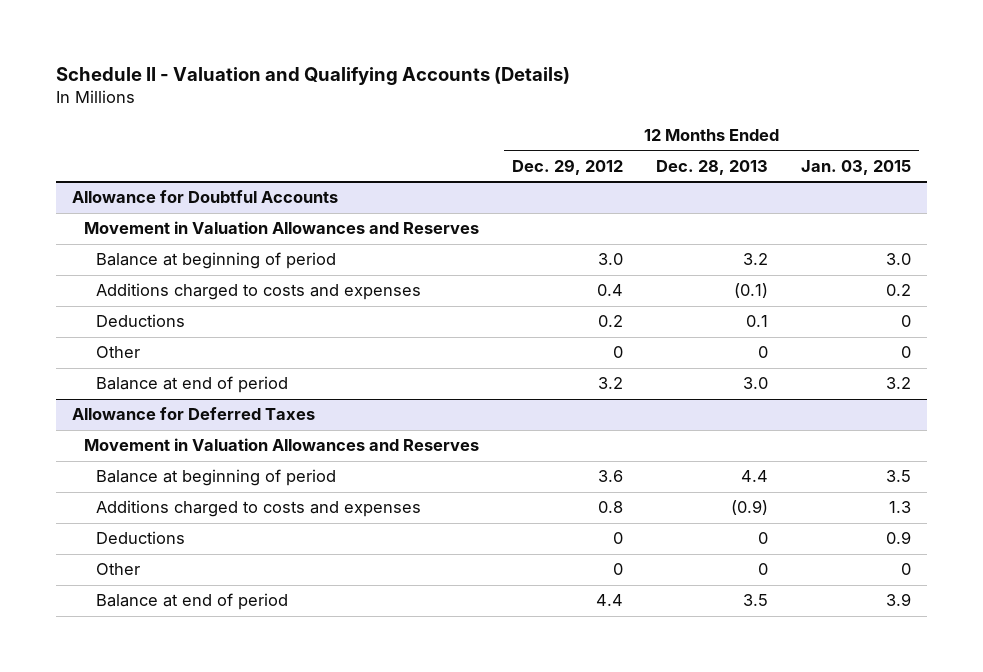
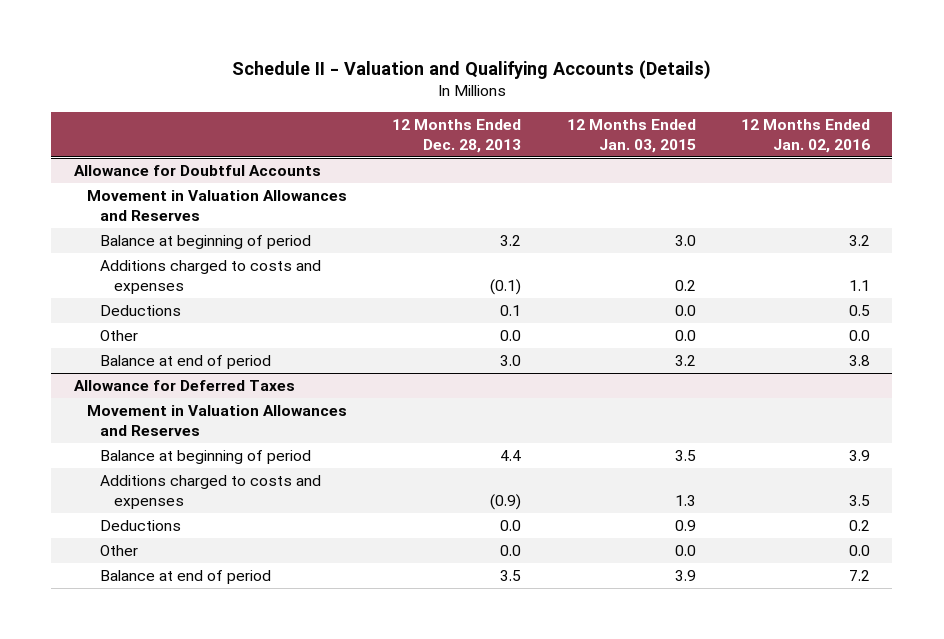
[512,158,624,175] Dec. 29, 2012 -> none
none -> [740,118,870,153] 12 Months Ended Jan. 02, 2016
[900,315,911,328] 0 -> [674,305,696,317] 0.0
[758,346,769,359] 0 -> [500,330,522,342] 0.0
[900,346,911,359] 0 -> [674,330,696,342] 0.0
[758,532,769,545] 0 -> [500,520,522,532] 0.0
[758,563,769,576] 0 -> [500,545,522,557] 0.0
[900,563,911,576] 0 -> [674,545,696,557] 0.0

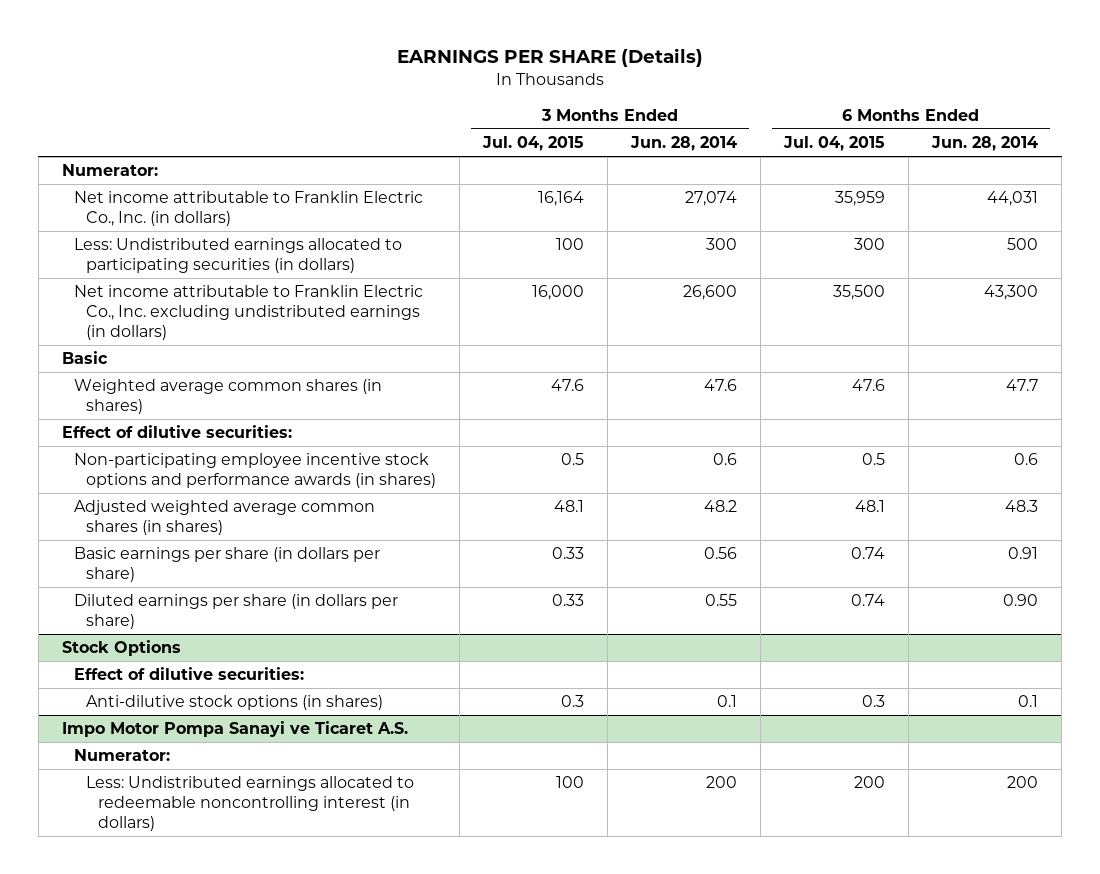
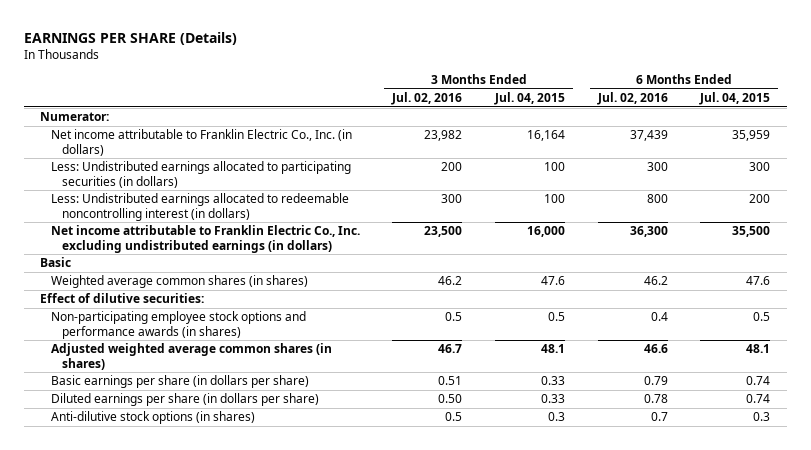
[630,136,738,152] Jun. 28, 2014 -> none
[931,136,1039,152] Jun. 28, 2014 -> none
none -> [391,92,463,106] Jul. 02, 2016
none -> [596,92,668,106] Jul. 02, 2016
none -> [50,193,349,221] Less: Undistributed earnings allocated to redeemable noncontrolling interest (in dollars)
[73,453,436,489] Non-participating employee incentive stock options and performance awards (in shares) -> [50,311,306,339] Non-participating employee stock options and performance awards (in shares)
[61,640,181,657] Stock Options -> none
[73,667,304,681] Effect of dilutive securities: -> none
[61,721,408,738] Impo Motor Pompa Sanayi ve Ticaret A.S. -> none
[73,749,170,762] Numerator: -> none
[85,776,414,832] Less: Undistributed earnings allocated to redeemable noncontrolling interest (in dollars) -> none

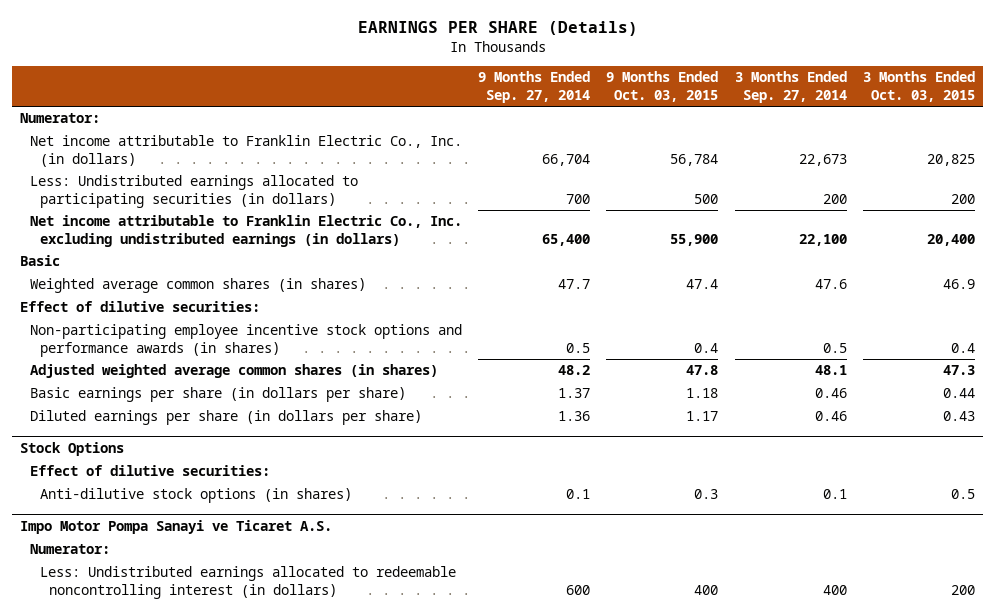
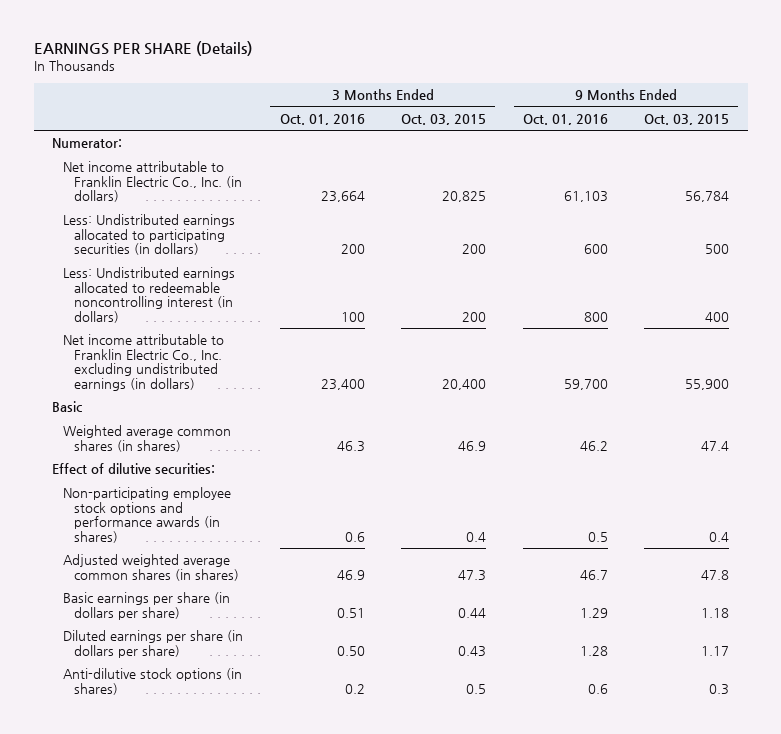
[478,71,591,103] 9 Months Ended Sep. 27, 2014 -> none
[734,71,847,103] 3 Months Ended Sep. 27, 2014 -> none
none -> [279,113,365,125] Oct. 01, 2016
none -> [522,113,608,125] Oct. 01, 2016
none -> [62,267,235,323] Less: Undistributed earnings allocated to redeemable noncontrolling interest (in dollars)
[29,324,462,357] Non-participating employee incentive stock options and performance awards (in shares) -> [62,487,231,543] Non-participating employee stock options and performance awards (in shares)
[19,442,124,457] Stock Options -> none
[29,465,270,477] Effect of dilutive securities: -> none
[19,520,332,535] Impo Motor Pompa Sanayi ve Ticaret A.S. -> none
[29,544,110,555] Numerator: -> none
[39,566,456,599] Less: Undistributed earnings allocated to redeemable noncontrolling interest (in dollars) -> none

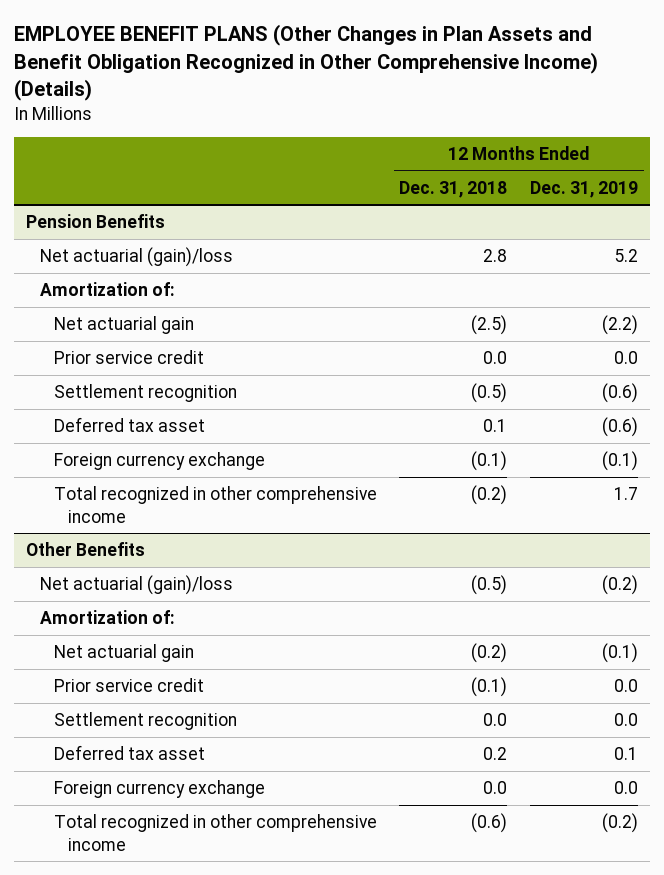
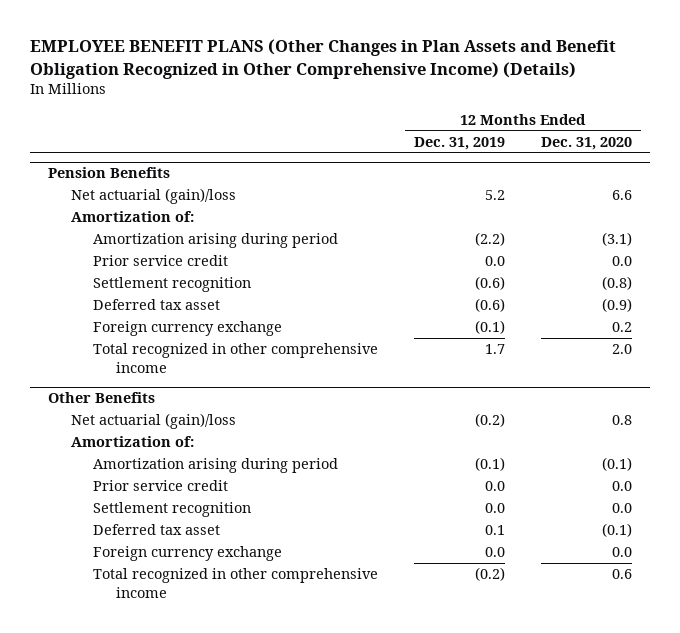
[399,180,508,198] Dec. 31, 2018 -> none
none -> [541,136,633,150] Dec. 31, 2020
[53,315,194,334] Net actuarial gain -> [93,233,339,249] Amortization arising during period
[53,643,194,662] Net actuarial gain -> [93,458,339,474] Amortization arising during period

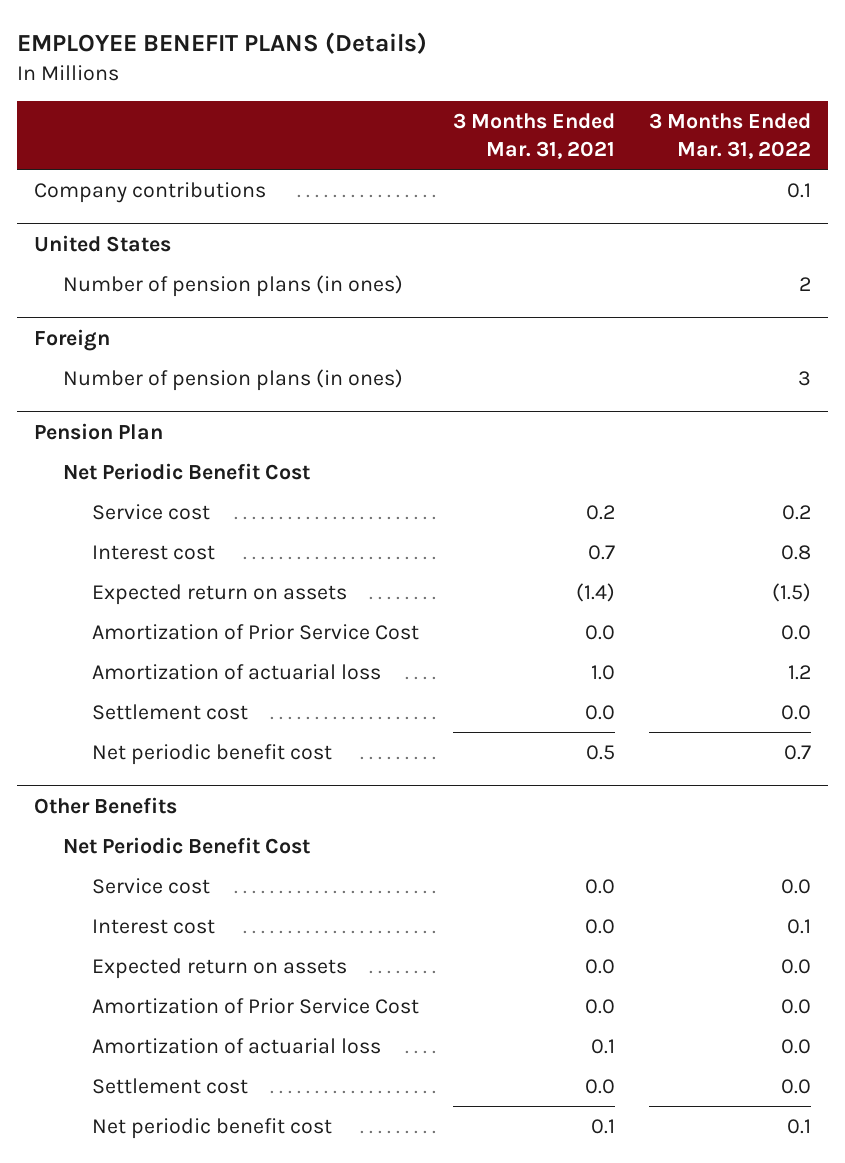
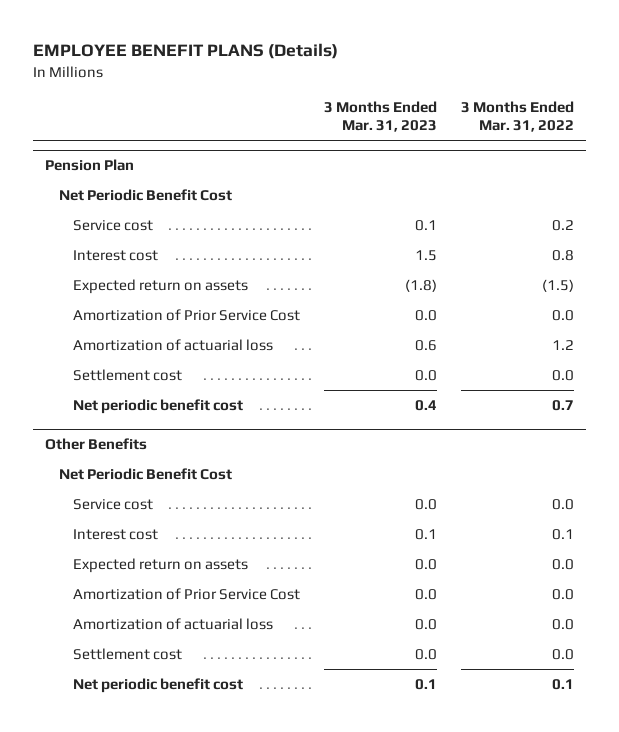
[452,113,615,159] 3 Months Ended Mar. 31, 2021 -> none
none -> [323,100,437,133] 3 Months Ended Mar. 31, 2023
[34,181,267,203] Company contributions -> none
[34,234,172,252] United States -> none
[63,274,404,297] Number of pension plans (in ones) -> none
[34,328,111,351] Foreign -> none
[63,368,404,391] Number of pension plans (in ones) -> none

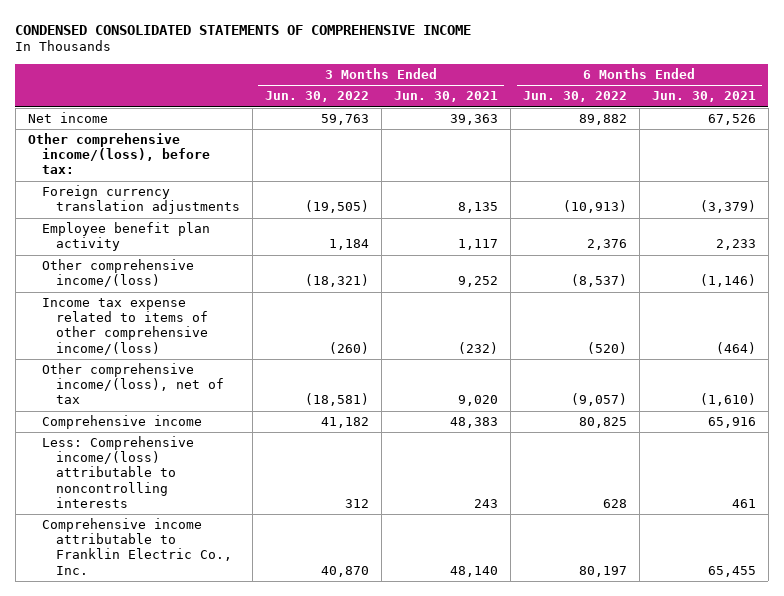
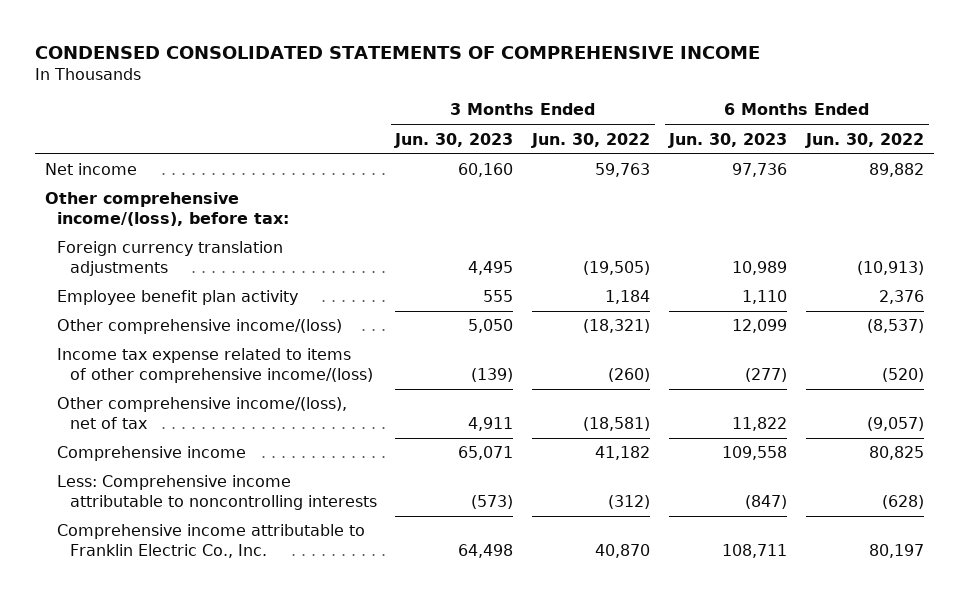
[393,91,498,103] Jun. 30, 2021 -> none
[651,91,756,103] Jun. 30, 2021 -> none
none -> [394,132,514,148] Jun. 30, 2023
none -> [668,132,788,148] Jun. 30, 2023
[41,436,194,508] Less: Comprehensive income/(loss) attributable to noncontrolling interests -> [57,475,377,510] Less: Comprehensive income attributable to noncontrolling interests
[344,498,369,508] 312 -> [608,494,651,509] (312)
[602,498,627,508] 628 -> [882,494,925,509] (628)

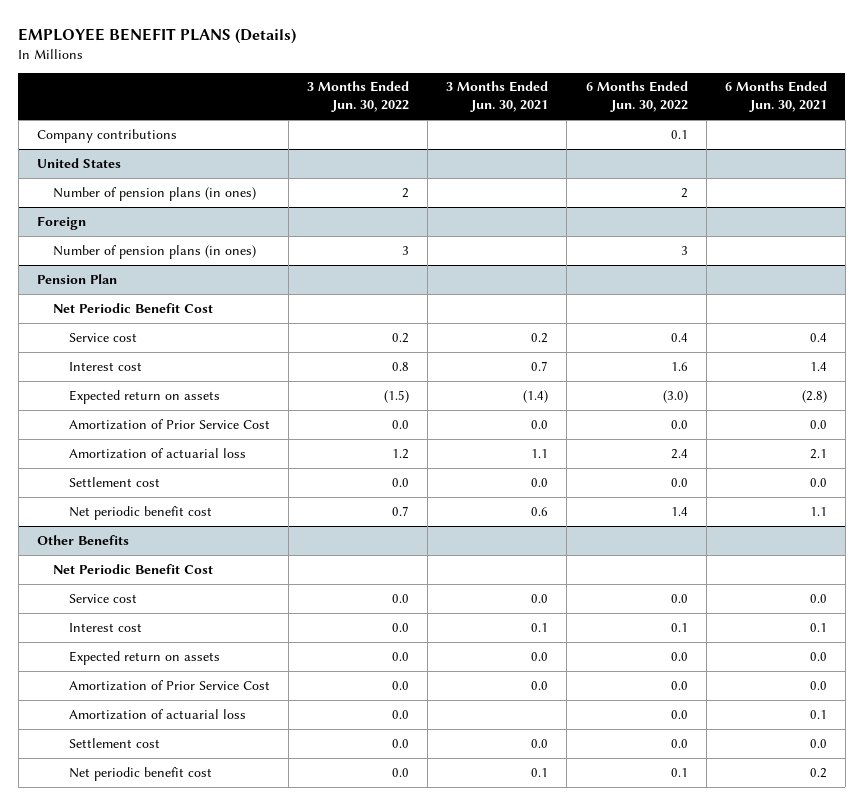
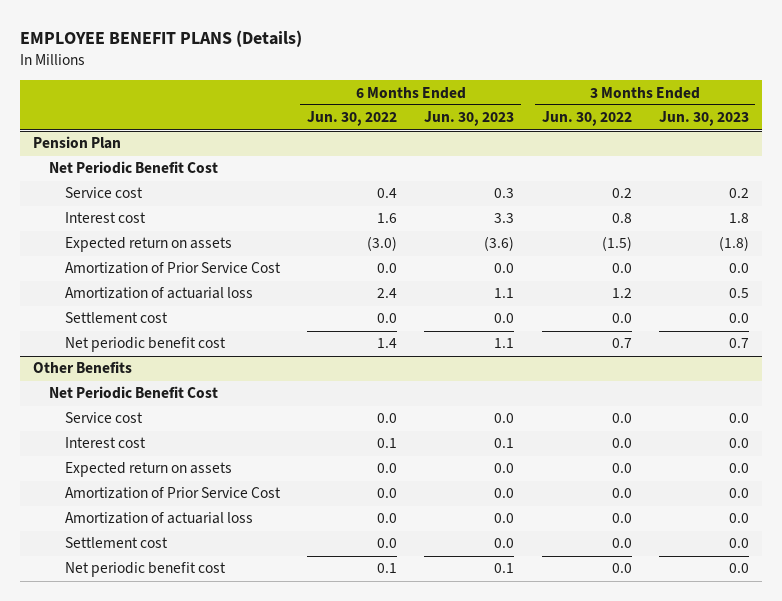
[446,81,549,113] 3 Months Ended Jun. 30, 2021 -> none
[724,81,827,113] 6 Months Ended Jun. 30, 2021 -> none
none -> [424,111,515,127] Jun. 30, 2023
none -> [658,111,749,127] Jun. 30, 2023
[37,128,178,143] Company contributions -> none
[37,157,122,168] United States -> none
[52,186,256,201] Number of pension plans (in ones) -> none
[37,215,87,230] Foreign -> none
[52,244,256,259] Number of pension plans (in ones) -> none

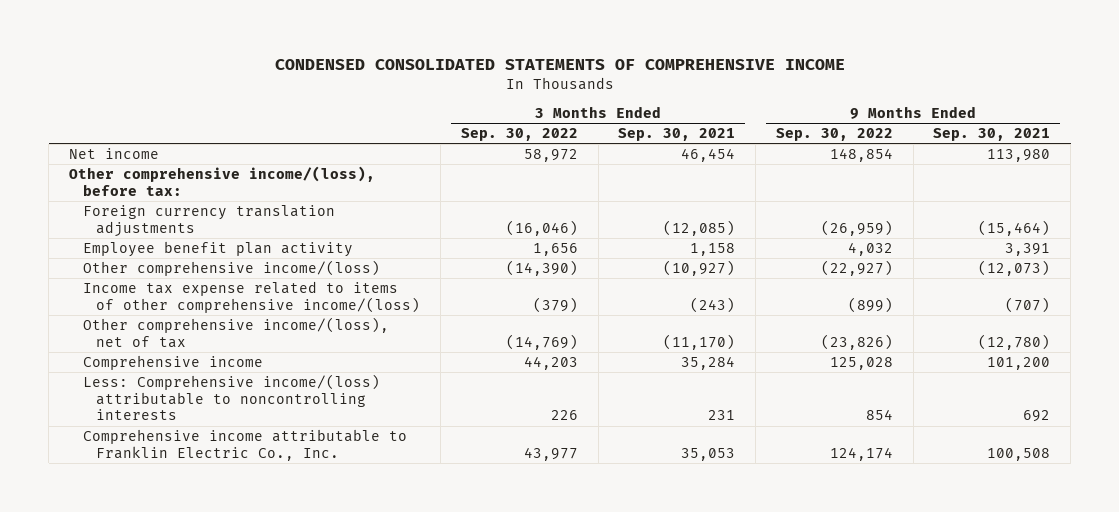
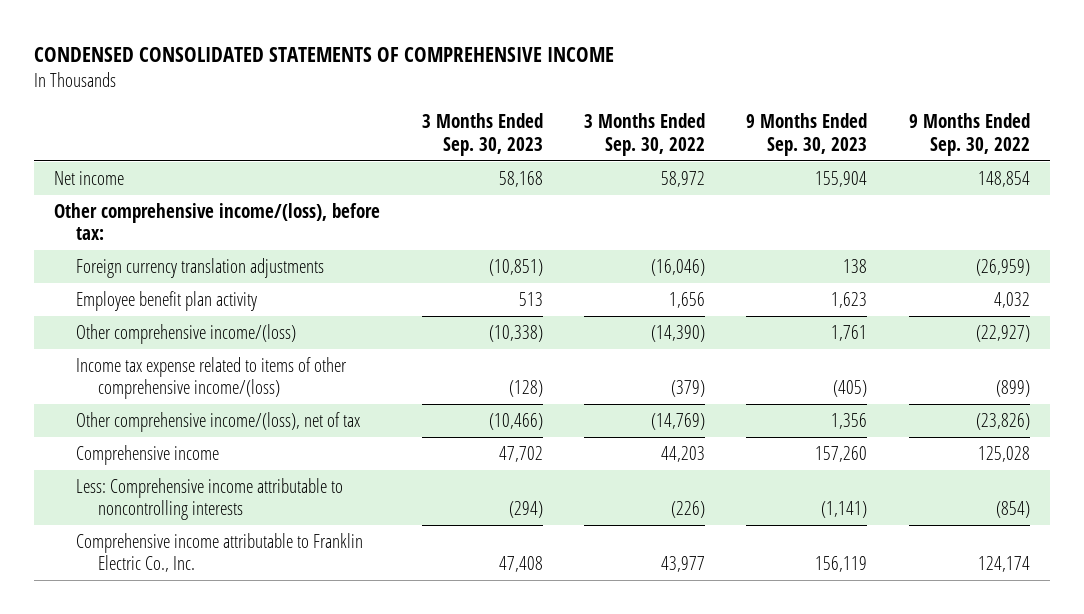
[618,128,736,142] Sep. 30, 2021 -> none
[933,128,1051,142] Sep. 30, 2021 -> none
none -> [421,113,543,156] 3 Months Ended Sep. 30, 2023
none -> [746,113,868,156] 9 Months Ended Sep. 30, 2023
[82,373,380,421] Less: Comprehensive income/(loss) attributable to noncontrolling interests -> [76,478,344,521] Less: Comprehensive income attributable to noncontrolling interests
[550,410,578,421] 226 -> [671,501,706,519] (226)
[865,409,893,421] 854 -> [995,501,1030,519] (854)

